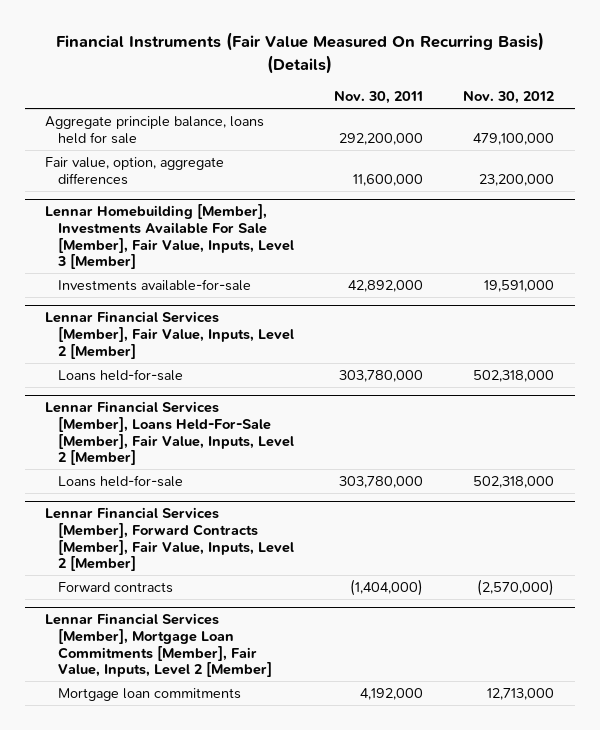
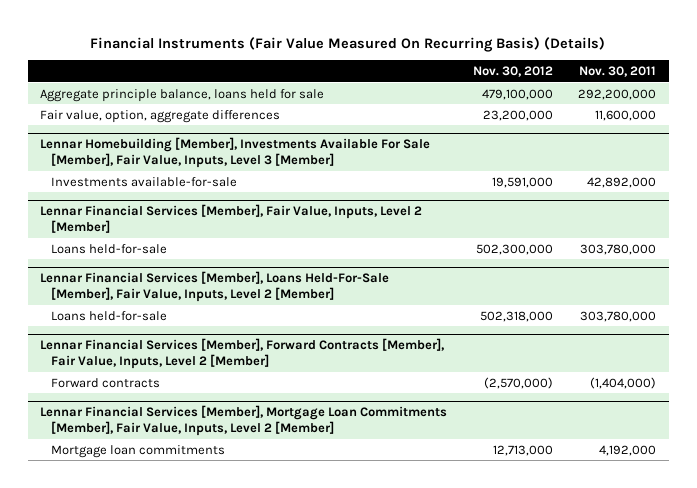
[473,370,555,383] 502,318,000 -> [475,243,553,255] 502,300,000

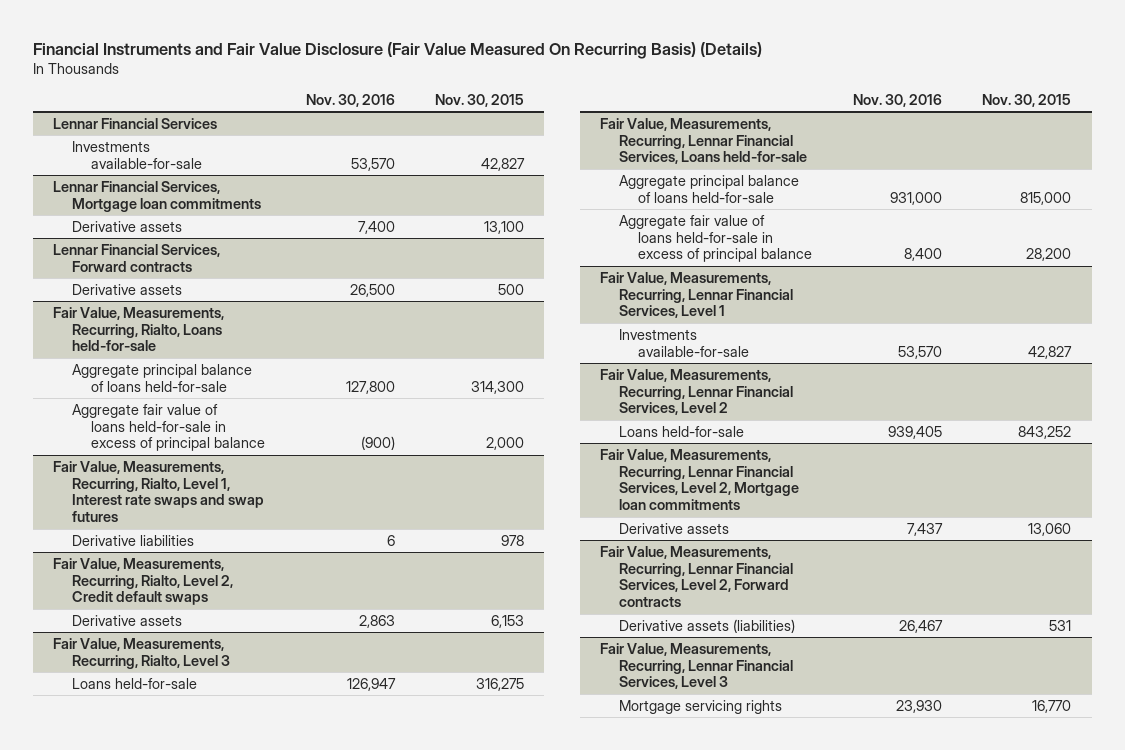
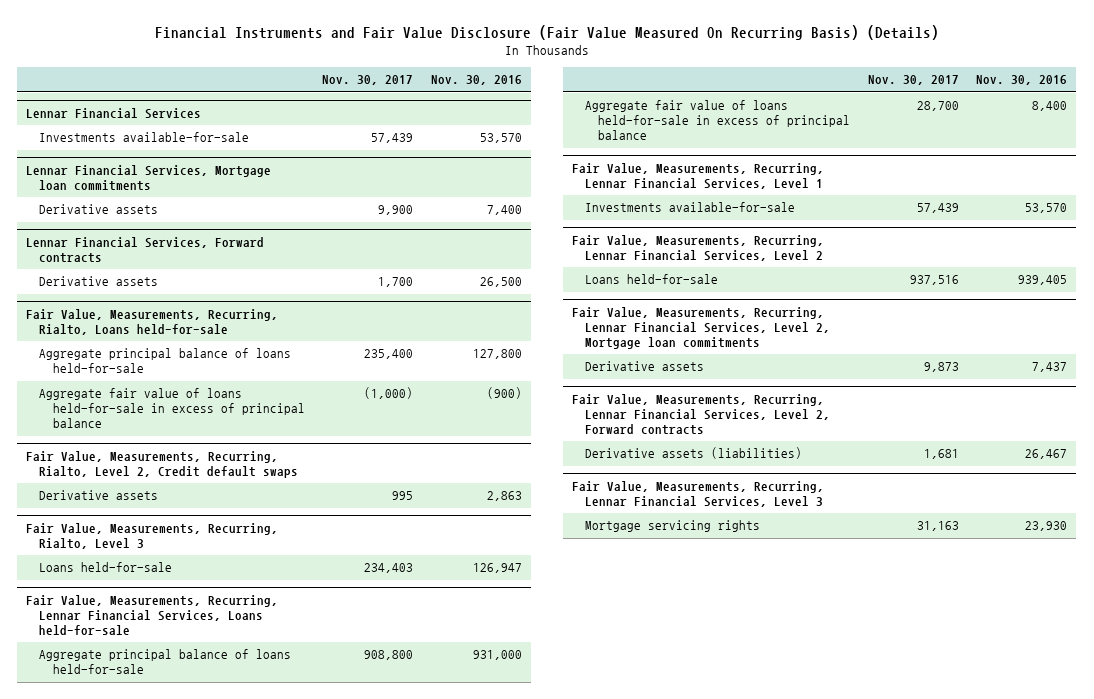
[435,94,525,108] Nov. 30, 2015 -> none
none -> [322,75,414,86] Nov. 30, 2017
[53,460,265,523] Fair Value, Measurements, Recurring, Rialto, Level 1, Interest rate swaps and swap futures -> none
[72,534,195,546] Derivative liabilities -> none

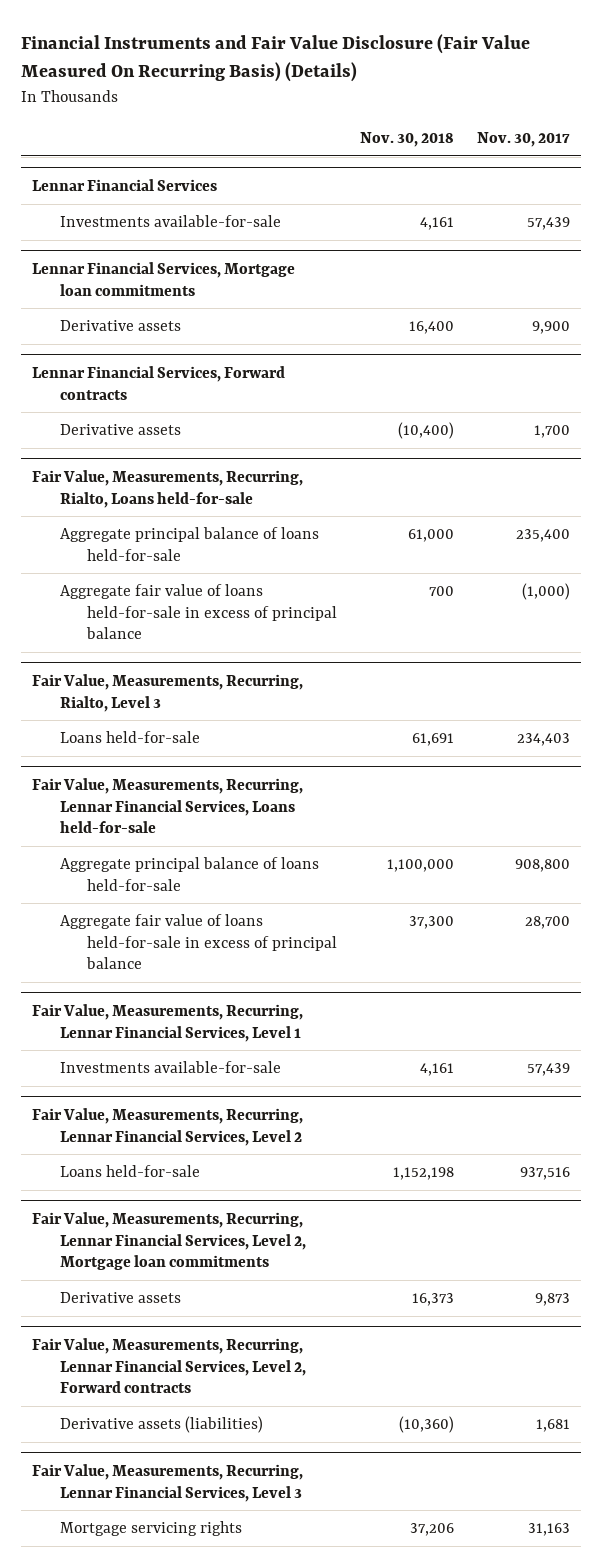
[431,75,523,86] Nov. 30, 2016 -> none
none -> [360,132,455,148] Nov. 30, 2018
[26,450,299,478] Fair Value, Measurements, Recurring, Rialto, Level 2, Credit default swaps -> none
[39,490,159,501] Derivative assets -> none

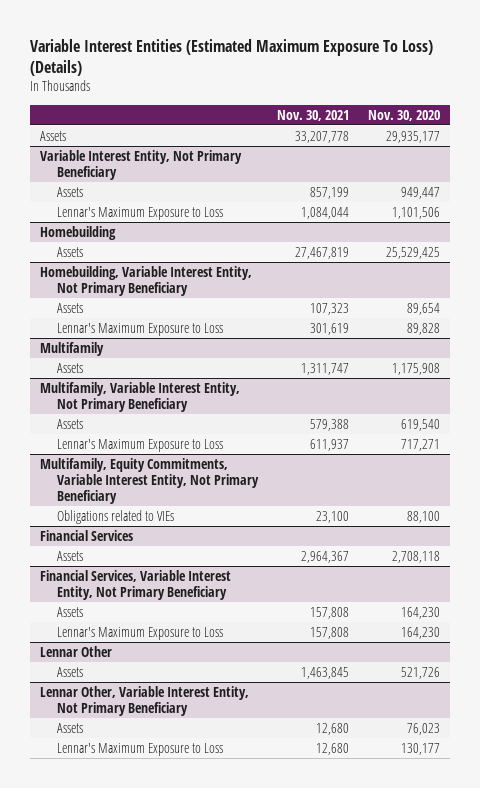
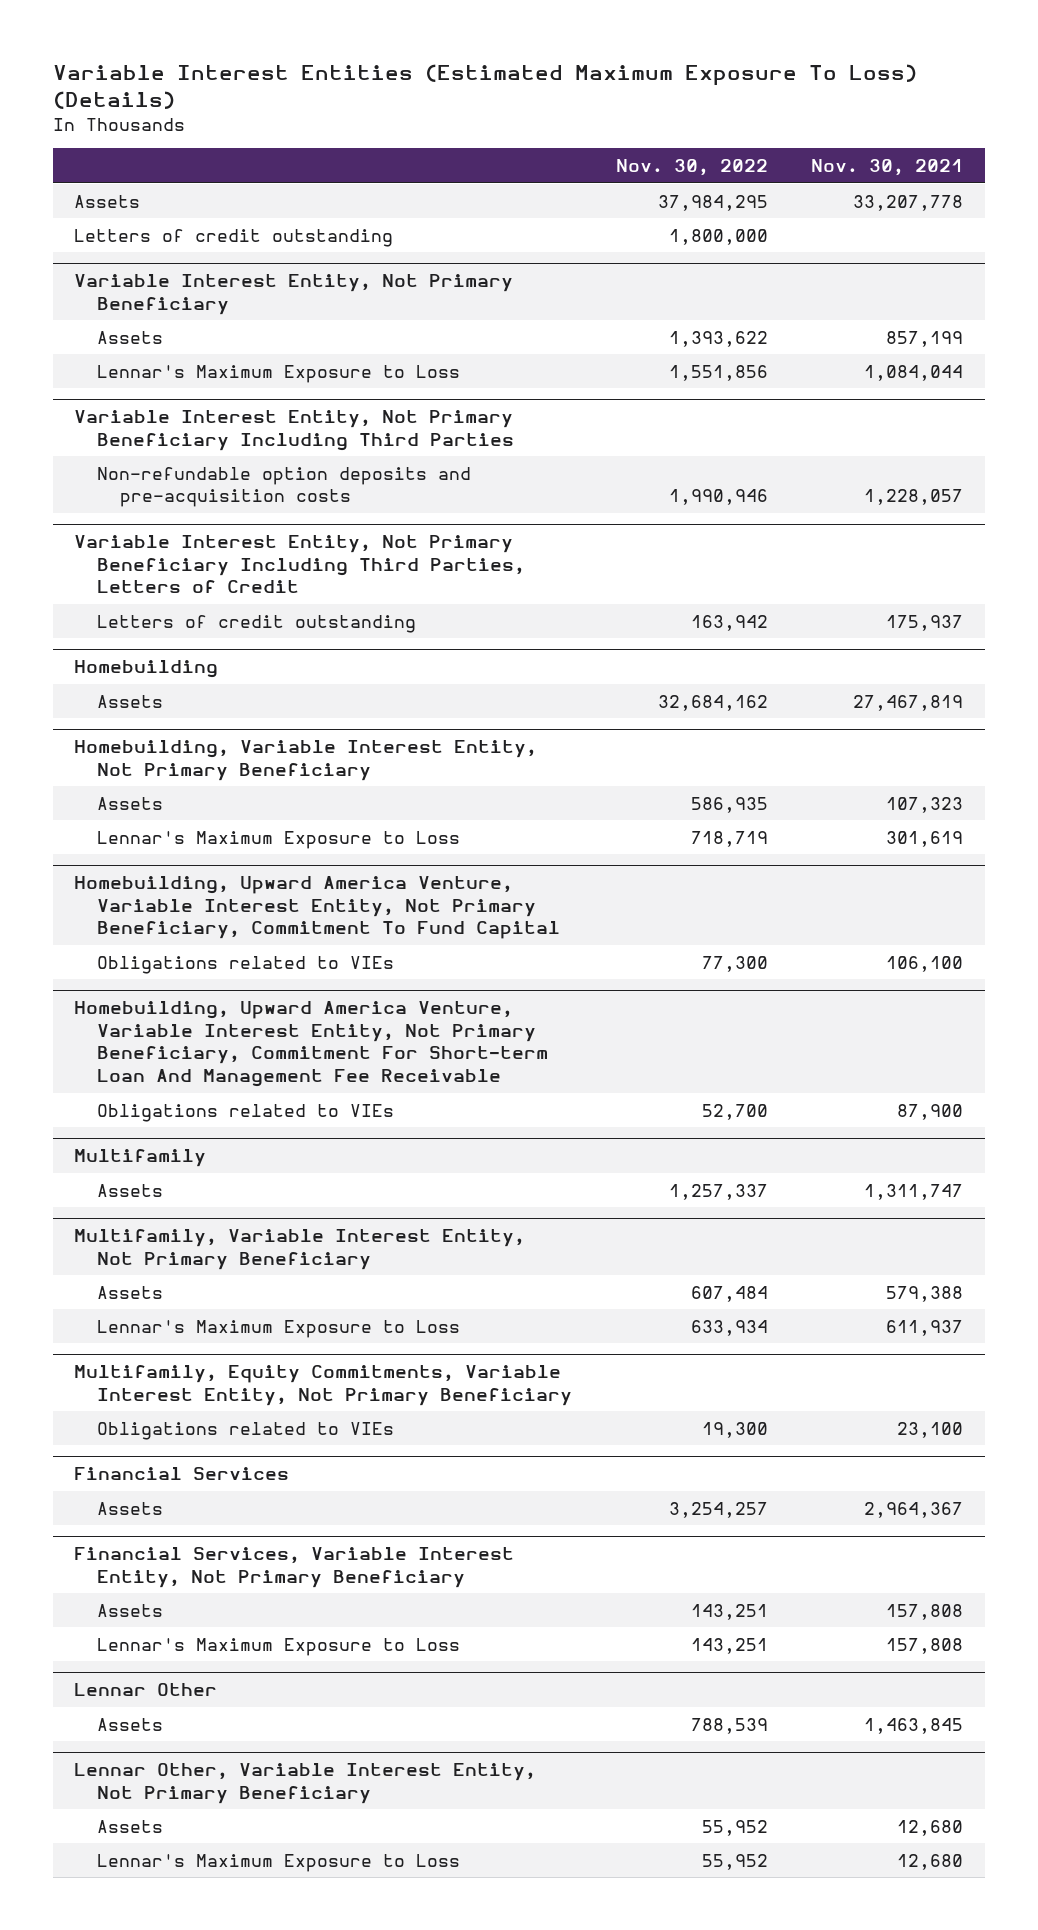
[367,109,440,121] Nov. 30, 2020 -> none
none -> [615,159,768,177] Nov. 30, 2022
none -> [74,228,394,247] Letters of credit outstanding
none -> [74,410,515,451] Variable Interest Entity, Not Primary Beneficiary Including Third Parties
none -> [97,466,472,508] Non-refundable option deposits and pre-acquisition costs
none -> [74,535,526,594] Variable Interest Entity, Not Primary Beneficiary Including Third Parties, Letters of Credit
none -> [97,614,417,633] Letters of credit outstanding
none -> [74,876,561,940] Homebuilding, Upward America Venture, Variable Interest Entity, Not Primary Beneficiary, Commitment To Fund Capital
none -> [97,955,395,974] Obligations related to VIEs
none -> [74,1001,549,1088] Homebuilding, Upward America Venture, Variable Interest Entity, Not Primary Beneficiary, Commitment For Short-term Loan And Management Fee Receivable
none -> [97,1103,395,1122] Obligations related to VIEs

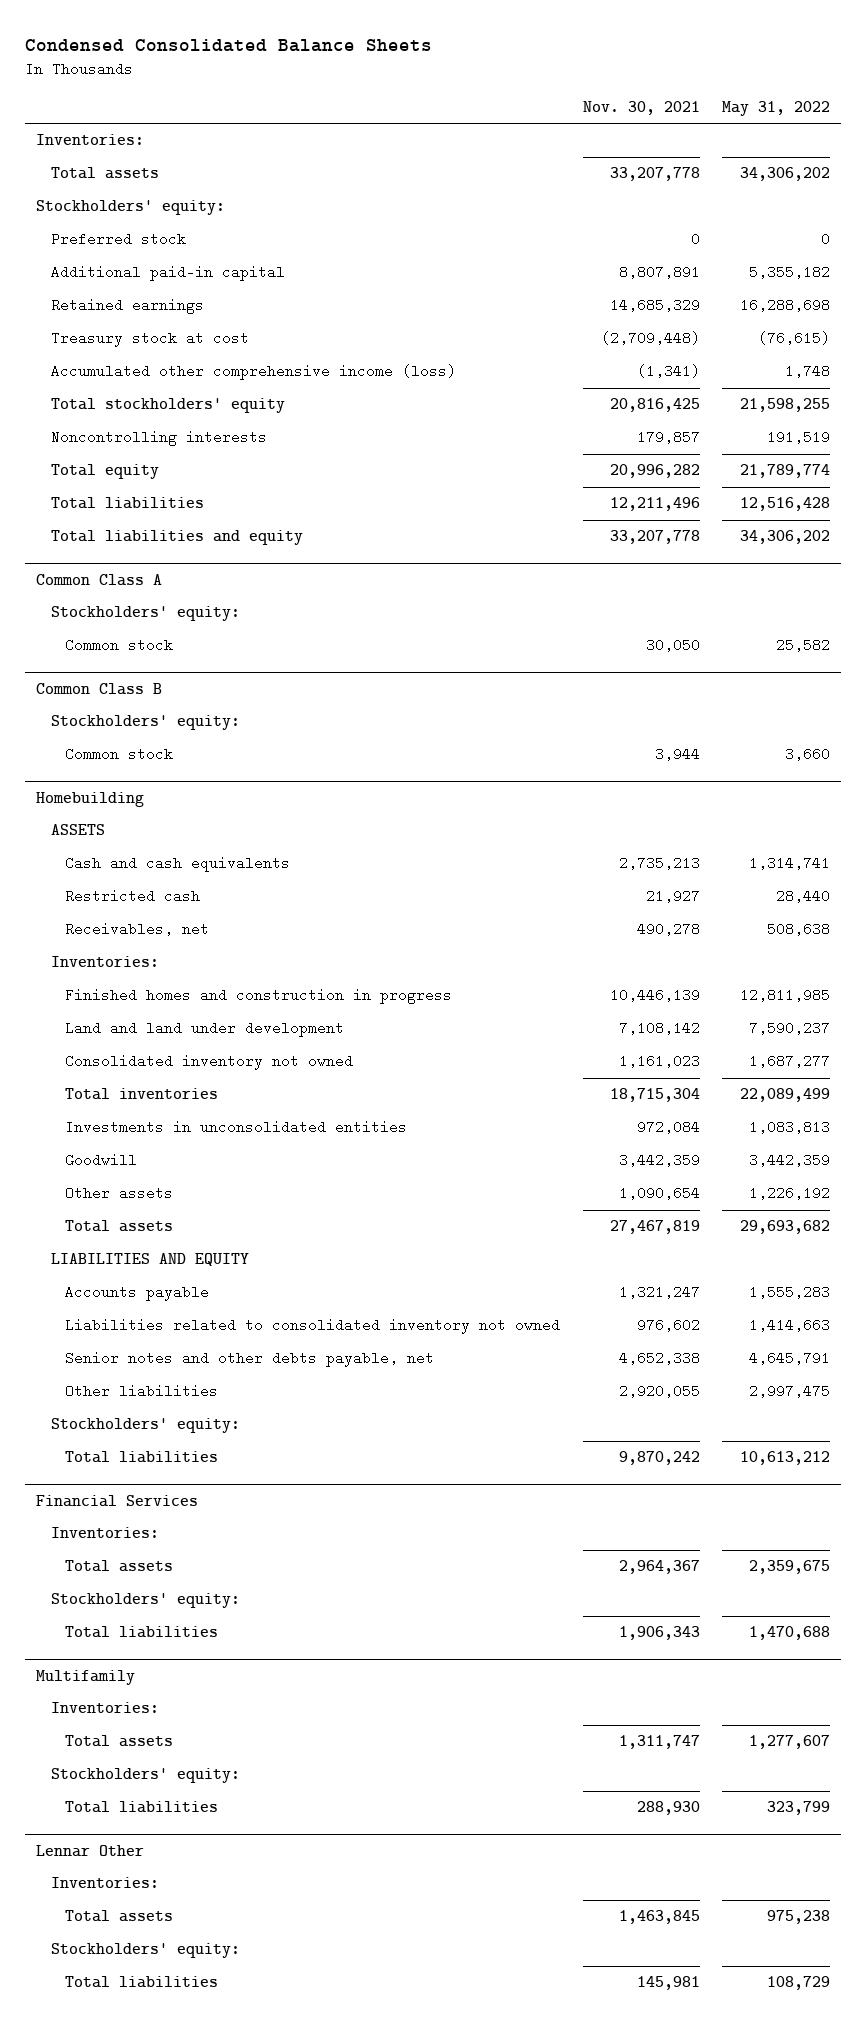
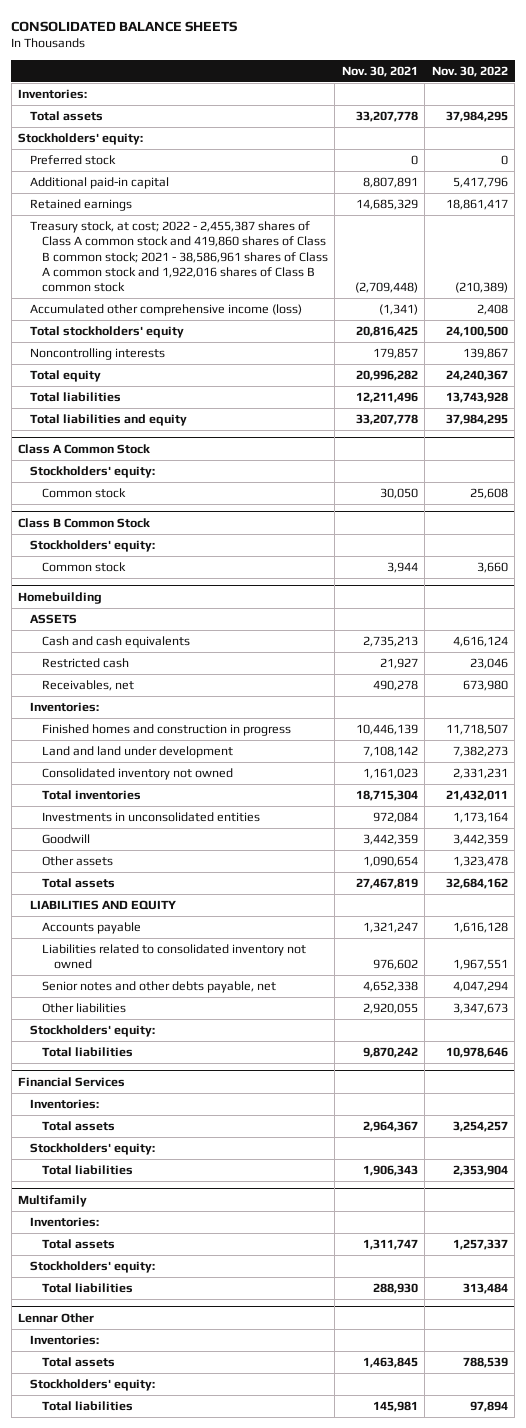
[25,39,433,53] Condensed Consolidated Balance Sheets -> [11,20,238,32] CONSOLIDATED BALANCE SHEETS
[722,101,831,117] May 31, 2022 -> none
none -> [431,65,508,77] Nov. 30, 2022
[50,331,249,348] Treasury stock at cost -> [30,221,328,293] Treasury stock, at cost; 2022 - 2,455,387 shares of Class A common stock and 419,860 shares of Class B common stock; 2021 - 38,586,961 shares of Class A common stock and 1,922,016 shares of Class B common stock
[36,573,163,586] Common Class A -> [18,443,151,454] Class A Common Stock
[36,682,163,695] Common Class B -> [18,517,151,528] Class B Common Stock

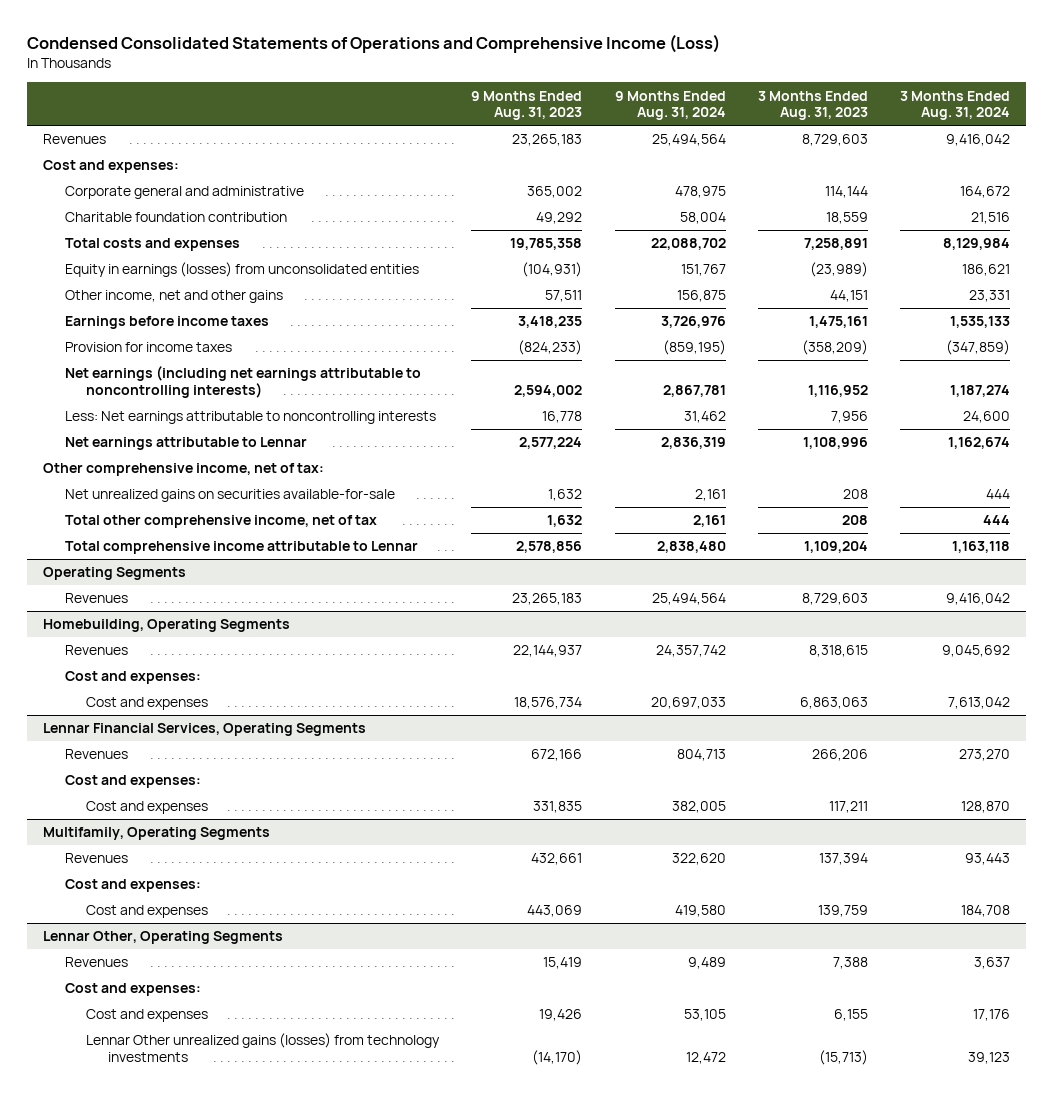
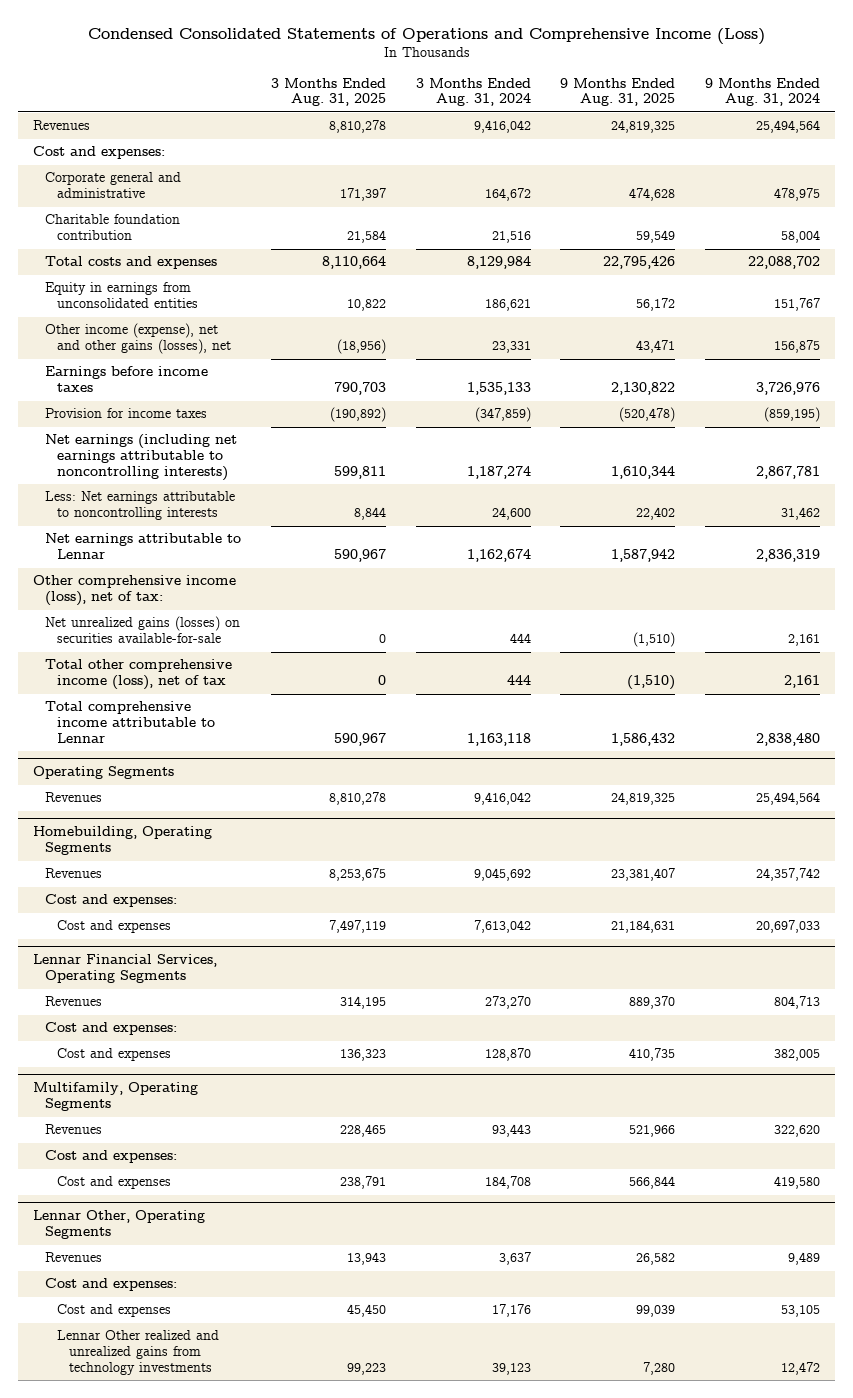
[471,90,583,121] 9 Months Ended Aug. 31, 2023 -> none
[757,90,868,121] 3 Months Ended Aug. 31, 2023 -> none
none -> [270,77,386,107] 3 Months Ended Aug. 31, 2025
none -> [560,77,676,107] 9 Months Ended Aug. 31, 2025
[64,262,419,278] Equity in earnings (losses) from unconsolidated entities -> [45,282,199,309] Equity in earnings from unconsolidated entities
[64,290,283,304] Other income, net and other gains -> [45,323,232,355] Other income (expense), net and other gains (losses), net
[43,463,325,477] Other comprehensive income, net of tax: -> [33,575,237,607] Other comprehensive income (loss), net of tax:
[64,489,395,503] Net unrealized gains on securities available-for-sale -> [45,616,241,644] Net unrealized gains (losses) on securities available-for-sale
[64,515,377,529] Total other comprehensive income, net of tax -> [45,659,233,691] Total other comprehensive income (loss), net of tax
[86,1033,441,1062] Lennar Other unrealized gains (losses) from technology investments -> [57,1330,220,1376] Lennar Other realized and unrealized gains from technology investments

